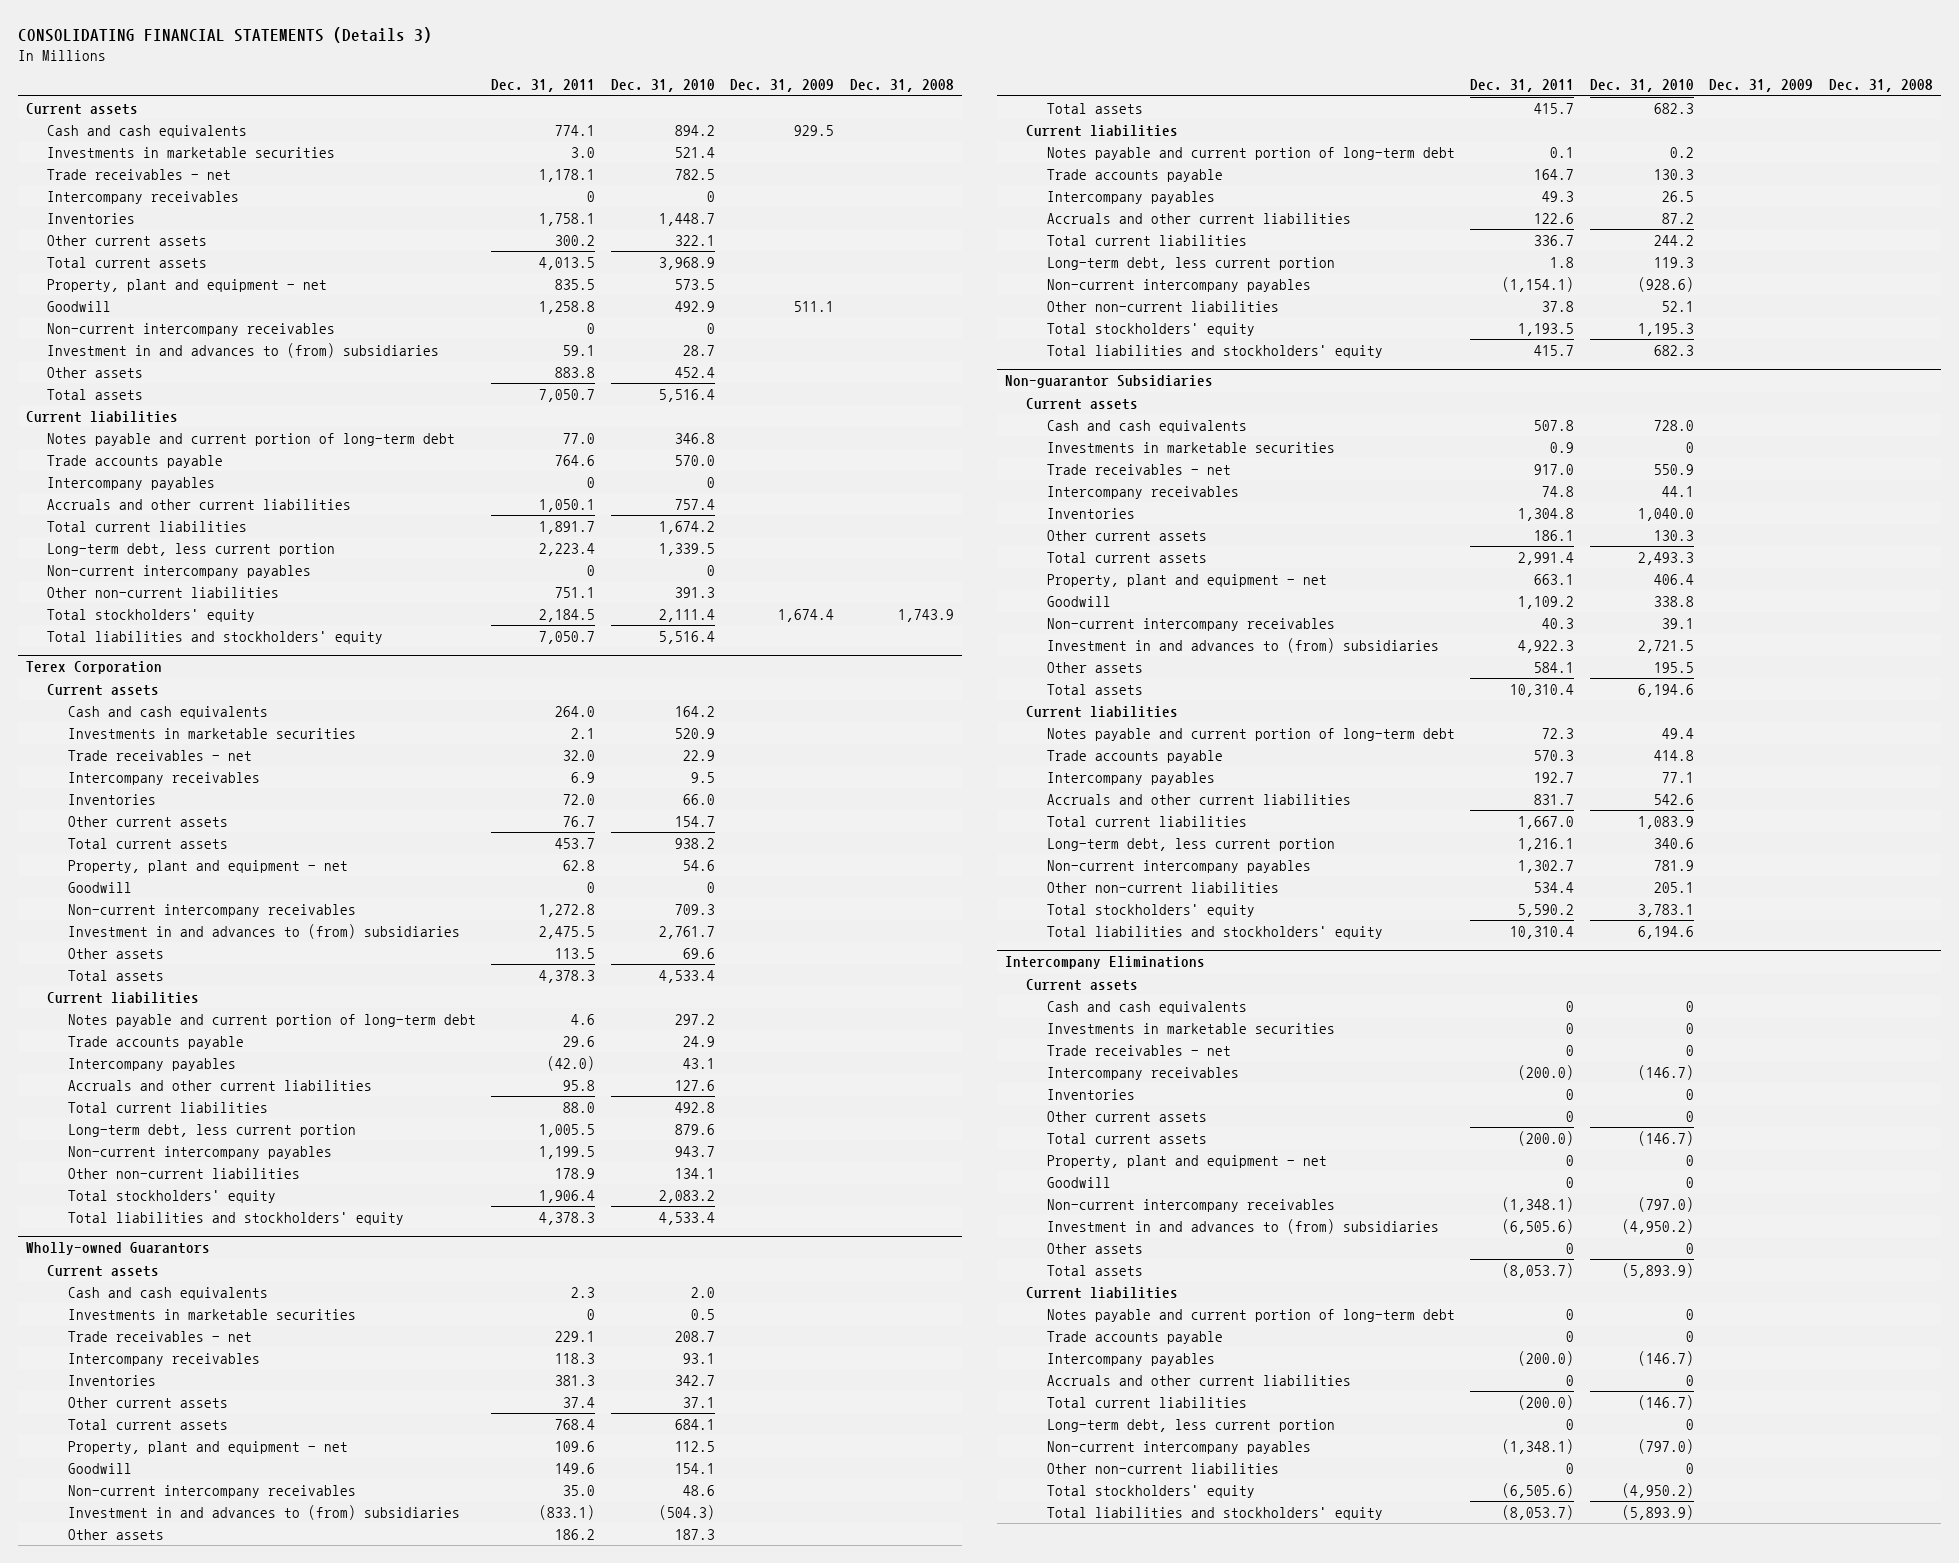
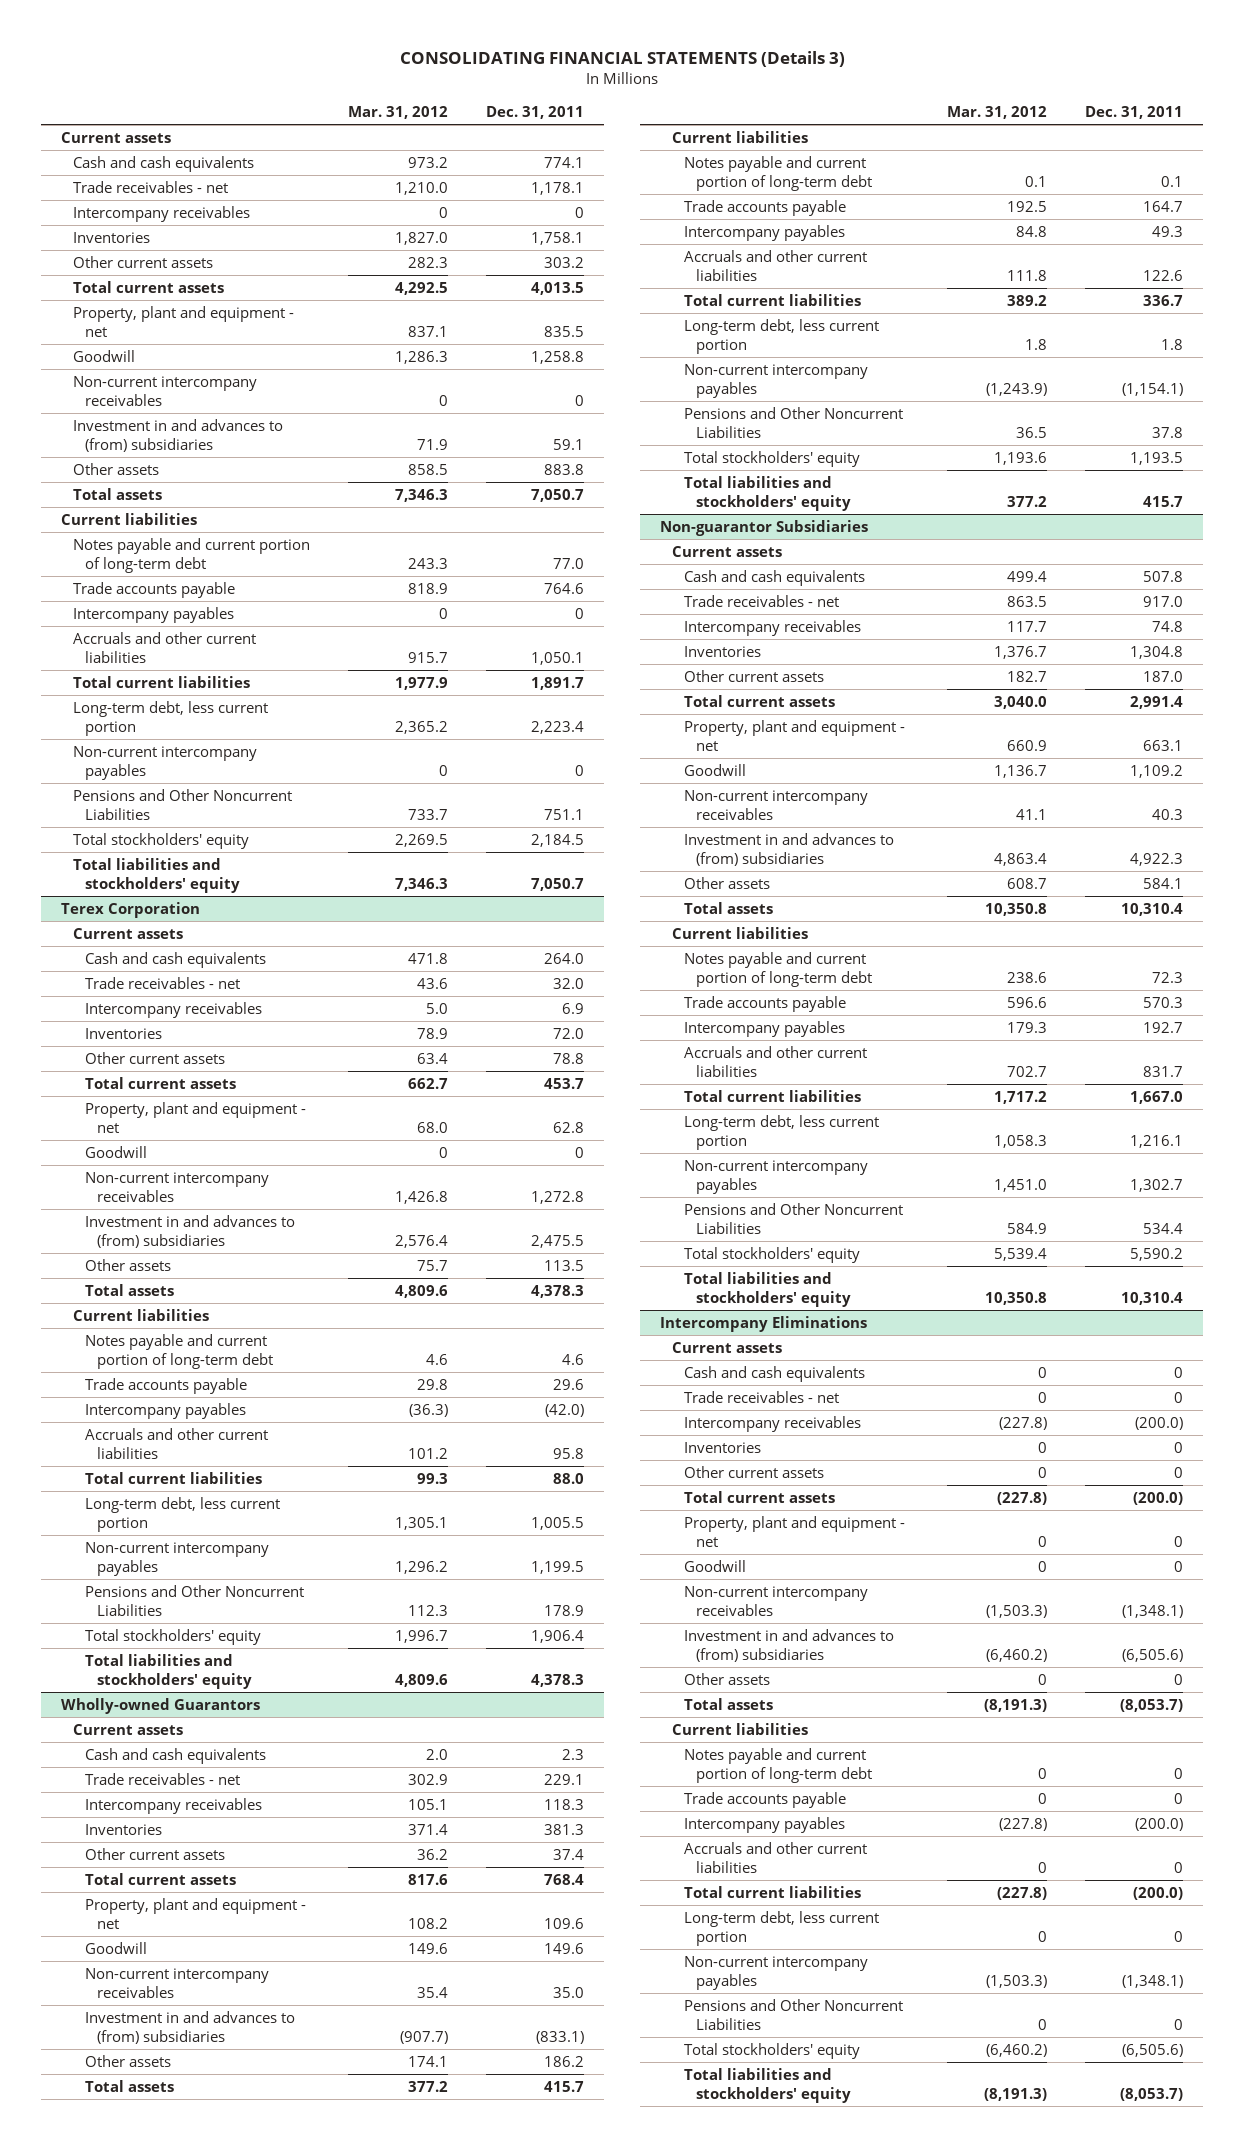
[610,79,715,93] Dec. 31, 2010 -> none
[730,79,835,93] Dec. 31, 2009 -> none
[849,79,954,93] Dec. 31, 2008 -> none
none -> [348,105,449,119] Mar. 31, 2012
[46,146,335,158] Investments in marketable securities -> none
[555,234,596,246] 300.2 -> [544,256,585,268] 303.2
[46,586,279,598] Other non-current liabilities -> [72,788,292,820] Pensions and Other Noncurrent Liabilities
[67,727,356,739] Investments in marketable securities -> none
[563,815,596,827] 76.7 -> [553,1052,585,1064] 78.8
[67,1167,300,1179] Other non-current liabilities -> [85,1584,305,1616] Pensions and Other Noncurrent Liabilities
[67,1308,356,1320] Investments in marketable securities -> none
[1046,300,1279,312] Other non-current liabilities -> [684,406,904,438] Pensions and Other Noncurrent Liabilities
[1046,441,1335,453] Investments in marketable securities -> none
[1534,529,1575,541] 186.1 -> [1143,670,1184,682] 187.0
[1046,881,1279,893] Other non-current liabilities -> [684,1202,904,1234] Pensions and Other Noncurrent Liabilities
[1046,1022,1335,1034] Investments in marketable securities -> none
[1046,1462,1279,1474] Other non-current liabilities -> [684,1998,904,2030] Pensions and Other Noncurrent Liabilities

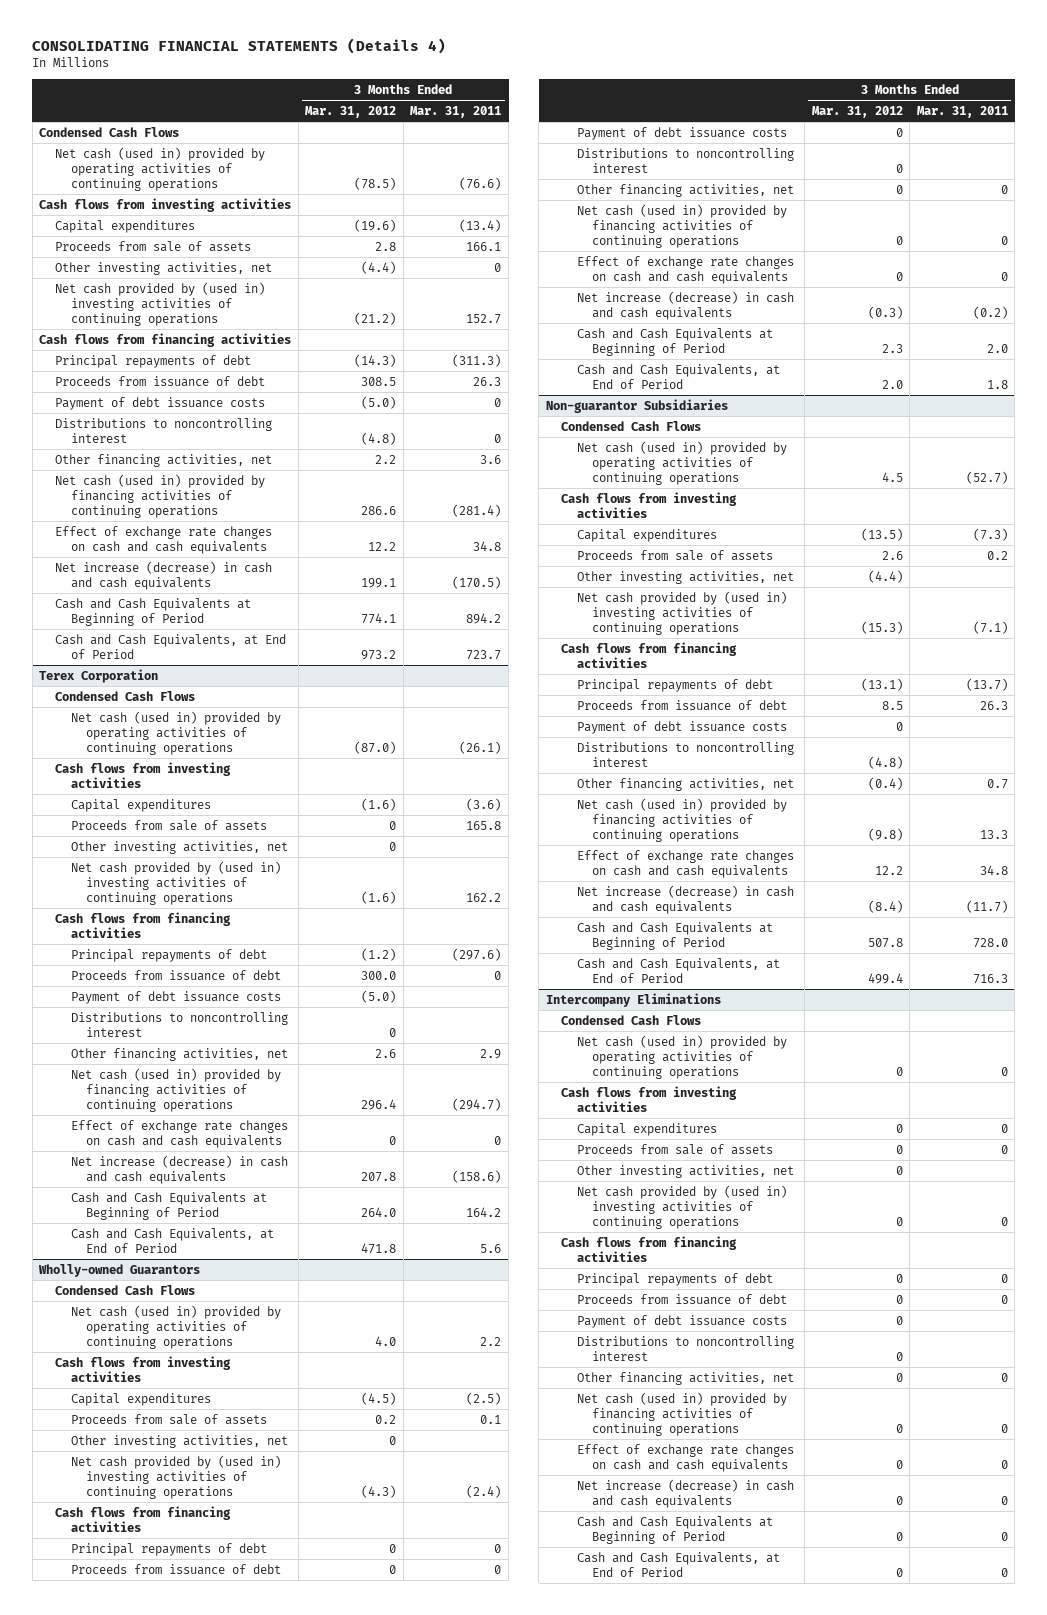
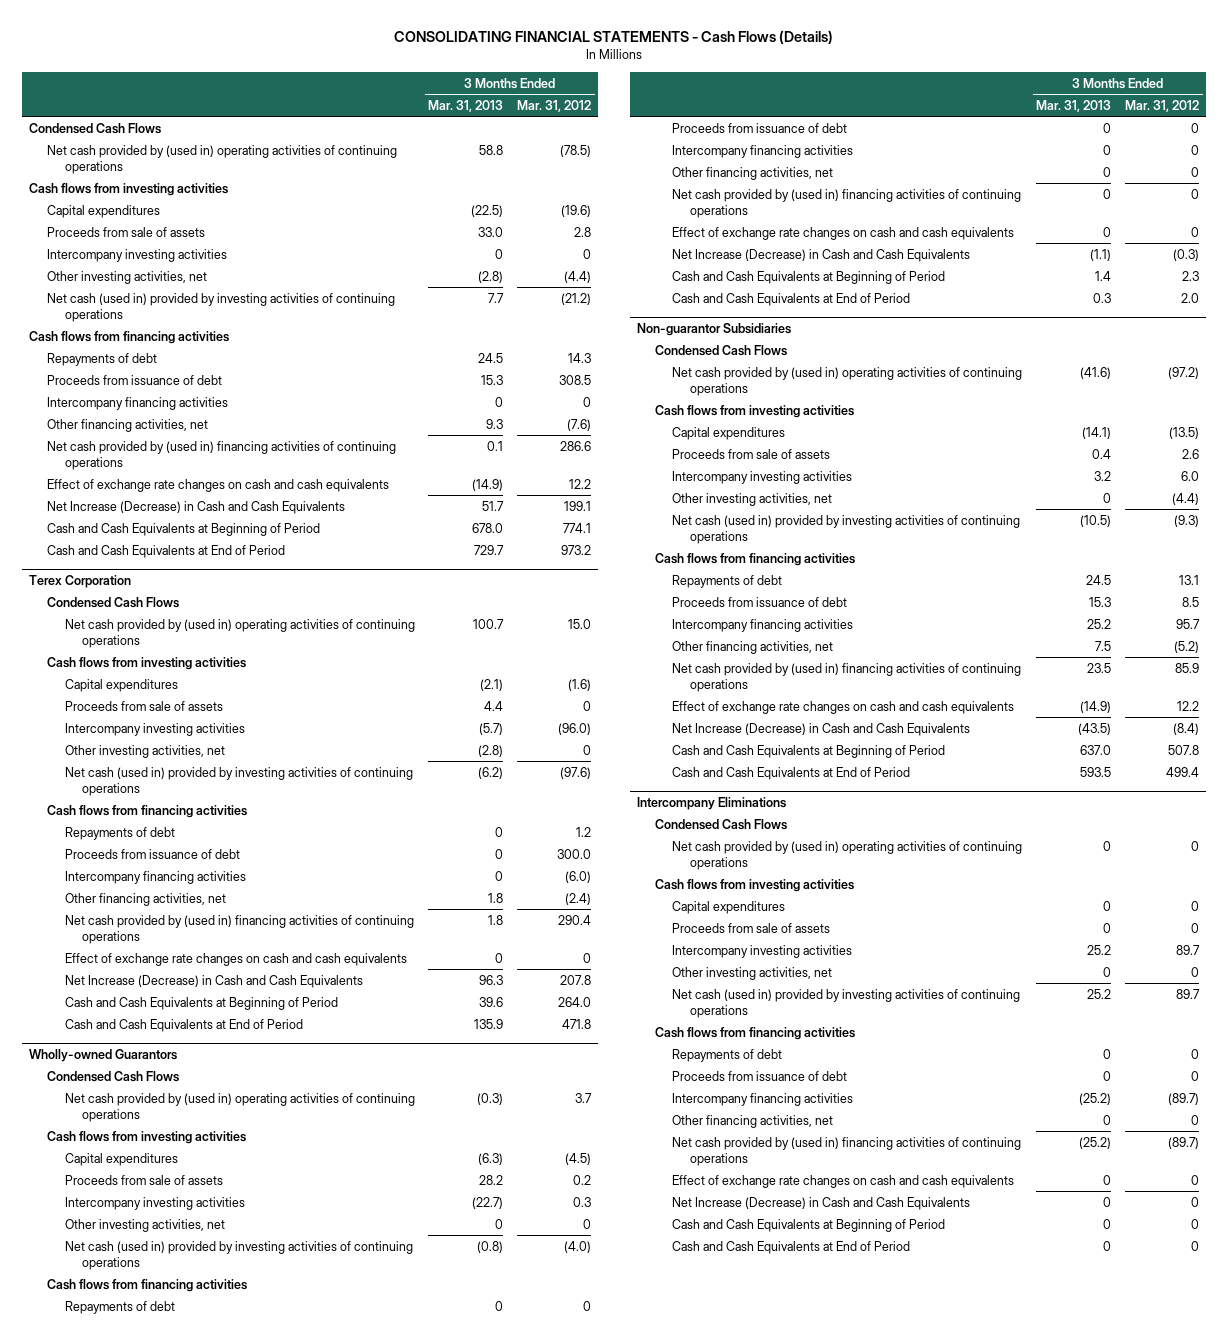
[32,37,447,54] CONSOLIDATING FINANCIAL STATEMENTS (Details 4) -> [394,30,834,45] CONSOLIDATING FINANCIAL STATEMENTS - Cash Flows (Details)
[410,105,502,118] Mar. 31, 2011 -> none
none -> [428,99,504,112] Mar. 31, 2013
[54,146,265,191] Net cash (used in) provided by operating activities of continuing operations -> [46,144,397,174] Net cash provided by (used in) operating activities of continuing operations
none -> [46,248,227,262] Intercompany investing activities
[54,281,265,326] Net cash provided by (used in) investing activities of continuing operations -> [46,292,395,322] Net cash (used in) provided by investing activities of continuing operations
[54,354,251,368] Principal repayments of debt -> [46,352,157,366] Repayments of debt
[354,353,397,367] (14.3) -> [568,352,592,363] 14.3
[54,396,265,410] Payment of debt issuance costs -> none
[54,417,272,443] Distributions to noncontrolling interest -> none
none -> [46,396,228,410] Intercompany financing activities
[375,454,397,464] 2.2 -> [567,418,592,431] (7.6)
[54,473,265,518] Net cash (used in) provided by financing activities of continuing operations -> [46,440,396,470] Net cash provided by (used in) financing activities of continuing operations
[54,560,272,590] Net increase (decrease) in cash and cash equivalents -> [46,500,345,514] Net Increase (Decrease) in Cash and Cash Equivalents
[54,633,286,659] Cash and Cash Equivalents, at End of Period -> [46,544,285,558] Cash and Cash Equivalents at End of Period
[70,710,281,755] Net cash (used in) provided by operating activities of continuing operations -> [64,618,415,648] Net cash provided by (used in) operating activities of continuing operations
[354,740,397,754] (87.0) -> [568,618,592,629] 15.0
none -> [64,722,245,736] Intercompany investing activities
[70,860,281,905] Net cash provided by (used in) investing activities of continuing operations -> [64,766,413,796] Net cash (used in) provided by investing activities of continuing operations
[361,890,397,904] (1.6) -> [560,766,592,779] (97.6)
[70,948,267,962] Principal repayments of debt -> [64,826,175,840] Repayments of debt
[361,947,397,961] (1.2) -> [576,826,592,837] 1.2
[70,990,281,1004] Payment of debt issuance costs -> none
[70,1011,288,1037] Distributions to noncontrolling interest -> none
none -> [64,870,246,884] Intercompany financing activities
[375,1048,397,1058] 2.6 -> [565,892,592,905] (2.4)
[70,1067,281,1112] Net cash (used in) provided by financing activities of continuing operations -> [64,914,414,944] Net cash provided by (used in) financing activities of continuing operations
[361,1098,397,1110] 296.4 -> [558,914,592,925] 290.4
[70,1154,288,1184] Net increase (decrease) in cash and cash equivalents -> [64,974,363,988] Net Increase (Decrease) in Cash and Cash Equivalents
[70,1227,274,1253] Cash and Cash Equivalents, at End of Period -> [64,1018,303,1032] Cash and Cash Equivalents at End of Period
[70,1304,281,1349] Net cash (used in) provided by operating activities of continuing operations -> [64,1092,415,1122] Net cash provided by (used in) operating activities of continuing operations
[375,1335,397,1346] 4.0 -> [575,1092,593,1103] 3.7
none -> [64,1196,245,1210] Intercompany investing activities
[70,1454,281,1499] Net cash provided by (used in) investing activities of continuing operations -> [64,1240,413,1270] Net cash (used in) provided by investing activities of continuing operations
[361,1484,397,1498] (4.3) -> [564,1240,592,1253] (4.0)
[70,1542,267,1556] Principal repayments of debt -> [64,1300,175,1314] Repayments of debt
[576,126,787,140] Payment of debt issuance costs -> none
[576,147,794,173] Distributions to noncontrolling interest -> none
none -> [672,144,854,158] Intercompany financing activities
[576,203,787,248] Net cash (used in) provided by financing activities of continuing operations -> [672,188,1022,218] Net cash provided by (used in) financing activities of continuing operations
[576,290,794,320] Net increase (decrease) in cash and cash equivalents -> [672,248,971,262] Net Increase (Decrease) in Cash and Cash Equivalents
[576,363,780,389] Cash and Cash Equivalents, at End of Period -> [672,292,911,306] Cash and Cash Equivalents at End of Period
[576,440,787,485] Net cash (used in) provided by operating activities of continuing operations -> [672,366,1023,396] Net cash provided by (used in) operating activities of continuing operations
[881,471,903,482] 4.5 -> [1168,366,1200,379] (97.2)
none -> [672,470,853,484] Intercompany investing activities
[576,590,787,635] Net cash provided by (used in) investing activities of continuing operations -> [672,514,1021,544] Net cash (used in) provided by investing activities of continuing operations
[860,620,903,634] (15.3) -> [1174,514,1200,527] (9.3)
[576,678,773,692] Principal repayments of debt -> [672,574,783,588] Repayments of debt
[860,677,903,691] (13.1) -> [1179,574,1200,585] 13.1
[576,720,787,734] Payment of debt issuance costs -> none
[576,741,794,767] Distributions to noncontrolling interest -> none
none -> [672,618,854,632] Intercompany financing activities
[867,776,903,790] (0.4) -> [1174,640,1200,653] (5.2)
[576,797,787,842] Net cash (used in) provided by financing activities of continuing operations -> [672,662,1022,692] Net cash provided by (used in) financing activities of continuing operations
[867,827,903,841] (9.8) -> [1175,662,1200,673] 85.9
[576,884,794,914] Net increase (decrease) in cash and cash equivalents -> [672,722,971,736] Net Increase (Decrease) in Cash and Cash Equivalents
[576,957,780,983] Cash and Cash Equivalents, at End of Period -> [672,766,911,780] Cash and Cash Equivalents at End of Period
[576,1034,787,1079] Net cash (used in) provided by operating activities of continuing operations -> [672,840,1023,870] Net cash provided by (used in) operating activities of continuing operations
none -> [672,944,853,958] Intercompany investing activities
[576,1184,787,1229] Net cash provided by (used in) investing activities of continuing operations -> [672,988,1021,1018] Net cash (used in) provided by investing activities of continuing operations
[895,1216,903,1226] 0 -> [1176,988,1201,999] 89.7
[576,1272,773,1286] Principal repayments of debt -> [672,1048,783,1062] Repayments of debt
[576,1314,787,1328] Payment of debt issuance costs -> none
[576,1335,794,1361] Distributions to noncontrolling interest -> none
none -> [672,1092,854,1106] Intercompany financing activities
[576,1391,787,1436] Net cash (used in) provided by financing activities of continuing operations -> [672,1136,1022,1166] Net cash provided by (used in) financing activities of continuing operations
[895,1423,903,1433] 0 -> [1168,1136,1200,1149] (89.7)
[576,1478,794,1508] Net increase (decrease) in cash and cash equivalents -> [672,1196,971,1210] Net Increase (Decrease) in Cash and Cash Equivalents
[576,1551,780,1577] Cash and Cash Equivalents, at End of Period -> [672,1240,911,1254] Cash and Cash Equivalents at End of Period

